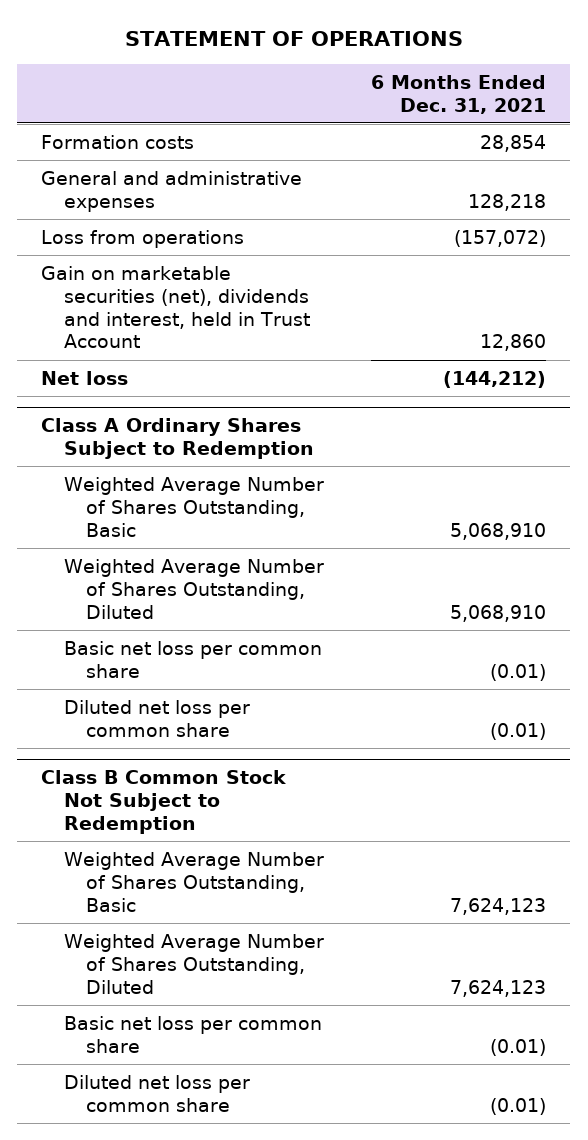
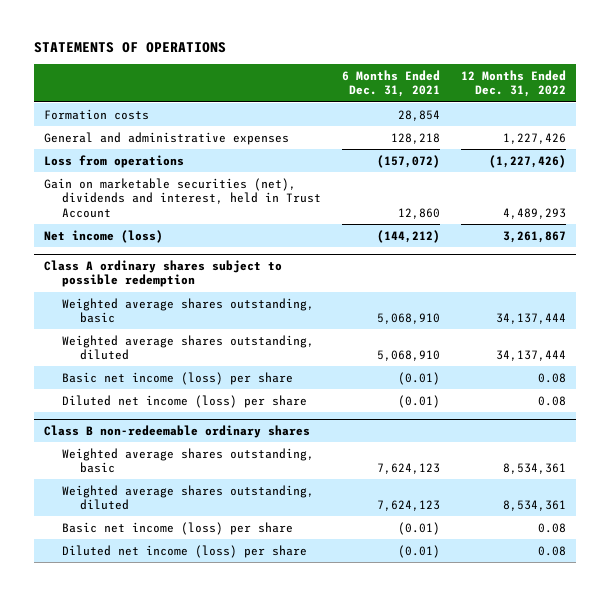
[124,30,463,46] STATEMENT OF OPERATIONS -> [33,42,226,54] STATEMENTS OF OPERATIONS
none -> [461,69,567,98] 12 Months Ended Dec. 31, 2022
[41,370,129,385] Net loss -> [44,229,164,243] Net income (loss)
[41,418,314,460] Class A Ordinary Shares Subject to Redemption -> [44,259,283,288] Class A ordinary shares subject to possible redemption
[63,476,324,537] Weighted Average Number of Shares Outstanding, Basic -> [62,297,315,324] Weighted average shares outstanding, basic
[63,558,324,619] Weighted Average Number of Shares Outstanding, Diluted -> [62,334,315,361] Weighted average shares outstanding, diluted
[63,640,322,678] Basic net loss per common share -> [62,371,294,385] Basic net income (loss) per share
[63,699,250,737] Diluted net loss per common share -> [62,394,308,408] Diluted net income (loss) per share
[41,770,287,834] Class B Common Stock Not Subject to Redemption -> [44,424,311,438] Class B non-redeemable ordinary shares
[63,851,324,912] Weighted Average Number of Shares Outstanding, Basic -> [62,447,315,474] Weighted average shares outstanding, basic
[63,933,324,994] Weighted Average Number of Shares Outstanding, Diluted -> [62,484,315,511] Weighted average shares outstanding, diluted
[63,1015,322,1053] Basic net loss per common share -> [62,521,294,535] Basic net income (loss) per share
[63,1074,250,1112] Diluted net loss per common share -> [62,544,308,558] Diluted net income (loss) per share

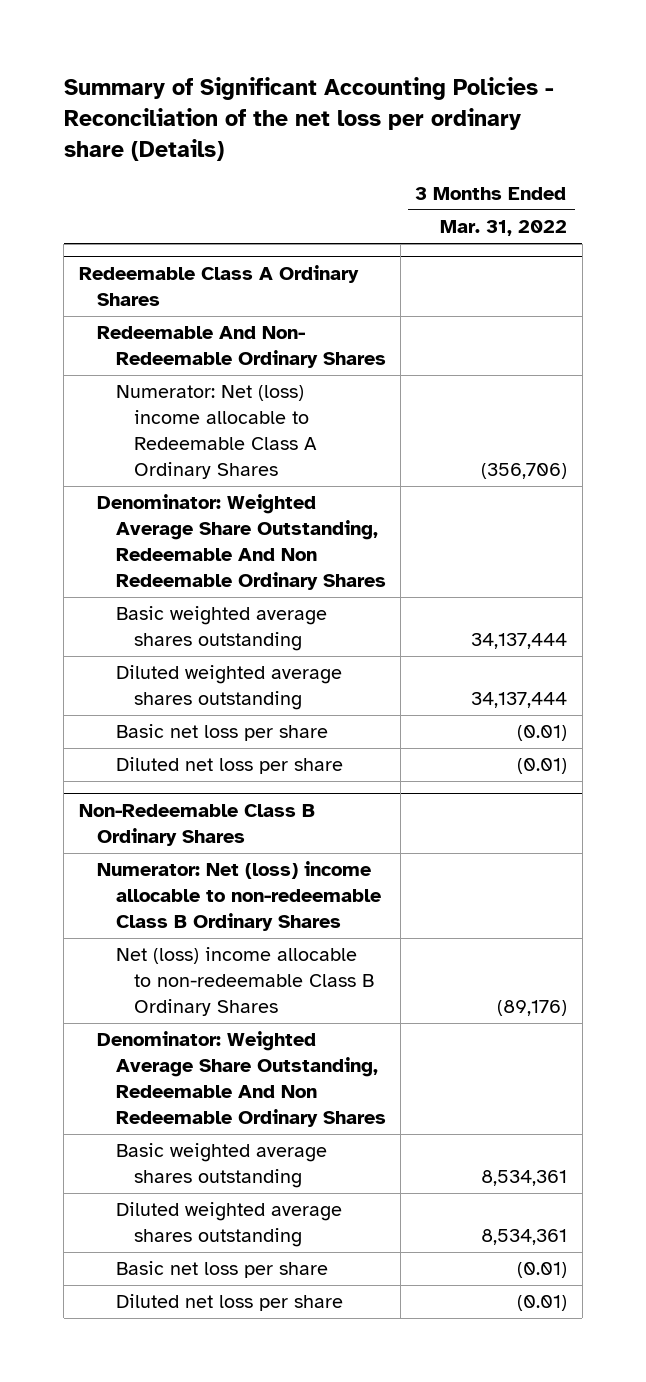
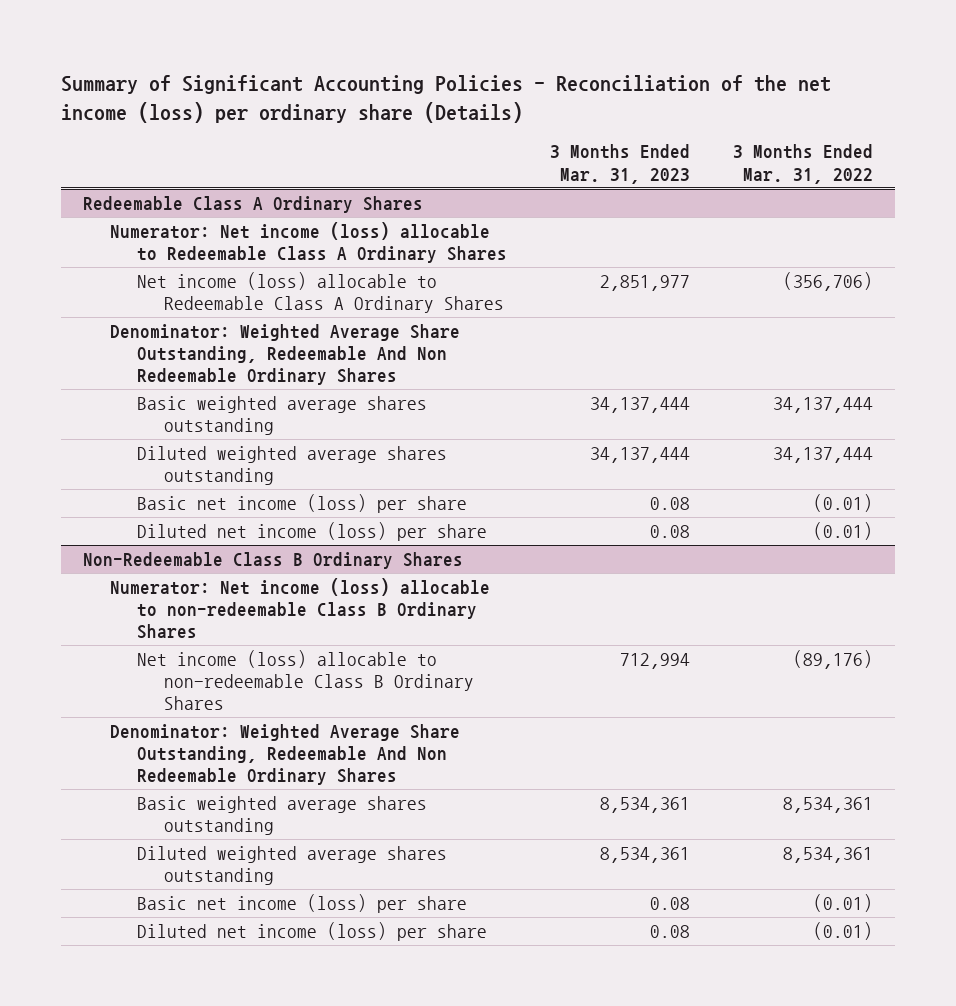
[63,76,554,161] Summary of Significant Accounting Policies - Reconciliation of the net loss per ordinary share (Details) -> [61,75,832,123] Summary of Significant Accounting Policies - Reconciliation of the net income (loss) per ordinary share (Details)
none -> [550,144,691,184] 3 Months Ended Mar. 31, 2023
[97,326,386,369] Redeemable And Non- Redeemable Ordinary Shares -> none
none -> [109,221,508,263] Numerator: Net income (loss) allocable to Redeemable Class A Ordinary Shares
[115,385,318,480] Numerator: Net (loss) income allocable to Redeemable Class A Ordinary Shares -> [137,271,505,313] Net income (loss) allocable to Redeemable Class A Ordinary Shares
[115,724,328,742] Basic net loss per share -> [137,493,468,513] Basic net income (loss) per share
[115,757,343,775] Diluted net loss per share -> [137,521,488,541] Diluted net income (loss) per share
[97,861,381,932] Numerator: Net (loss) income allocable to non-redeemable Class B Ordinary Shares -> [109,577,490,640] Numerator: Net income (loss) allocable to non-redeemable Class B Ordinary Shares
[115,947,375,1017] Net (loss) income allocable to non-redeemable Class B Ordinary Shares -> [137,649,475,711] Net income (loss) allocable to non-redeemable Class B Ordinary Shares
[115,1261,328,1279] Basic net loss per share -> [137,893,468,913] Basic net income (loss) per share
[115,1294,343,1312] Diluted net loss per share -> [137,921,488,941] Diluted net income (loss) per share

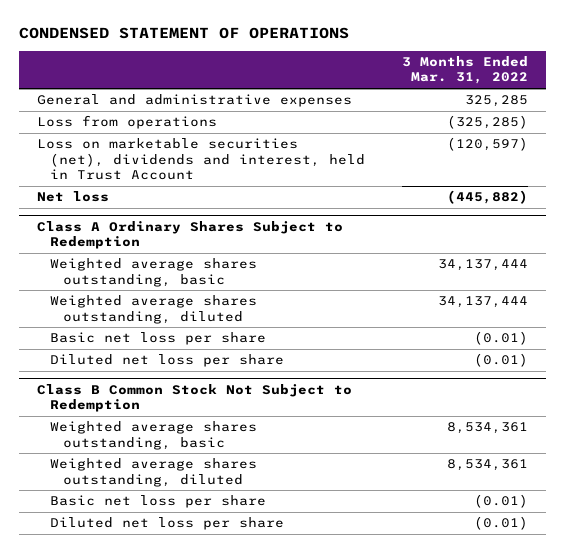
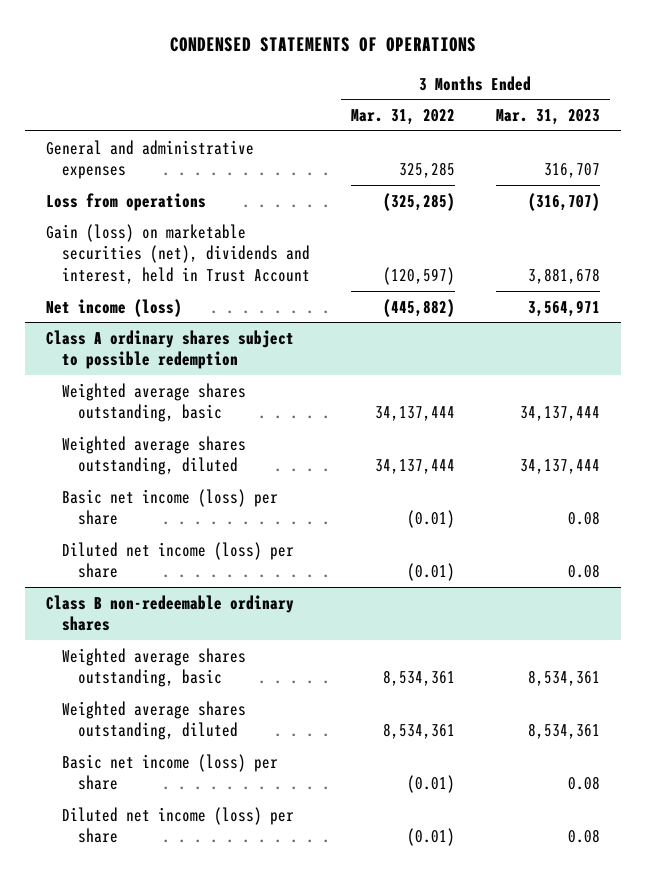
[18,27,349,40] CONDENSED STATEMENT OF OPERATIONS -> [169,37,476,53] CONDENSED STATEMENTS OF OPERATIONS
none -> [495,109,600,126] Mar. 31, 2023
[36,138,366,180] Loss on marketable securities (net), dividends and interest, held in Trust Account -> [45,223,310,285] Gain (loss) on marketable securities (net), dividends and interest, held in Trust Account
[36,191,109,203] Net loss -> [45,298,182,317] Net income (loss)
[36,221,343,250] Class A Ordinary Shares Subject to Redemption -> [45,329,294,370] Class A ordinary shares subject to possible redemption
[50,332,267,346] Basic net loss per share -> [61,488,278,526] Basic net income (loss) per share
[50,354,285,368] Diluted net loss per share -> [61,541,294,579] Diluted net income (loss) per share
[36,384,352,413] Class B Common Stock Not Subject to Redemption -> [45,594,294,632] Class B non-redeemable ordinary shares
[50,495,267,509] Basic net loss per share -> [61,753,278,791] Basic net income (loss) per share
[50,517,285,531] Diluted net loss per share -> [61,806,294,844] Diluted net income (loss) per share

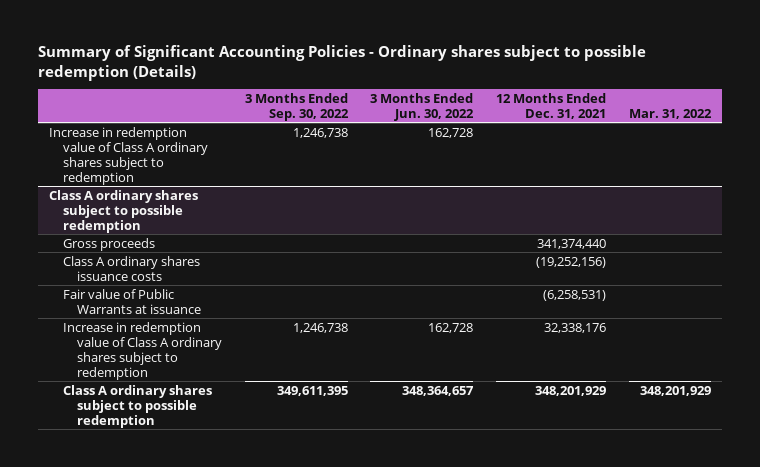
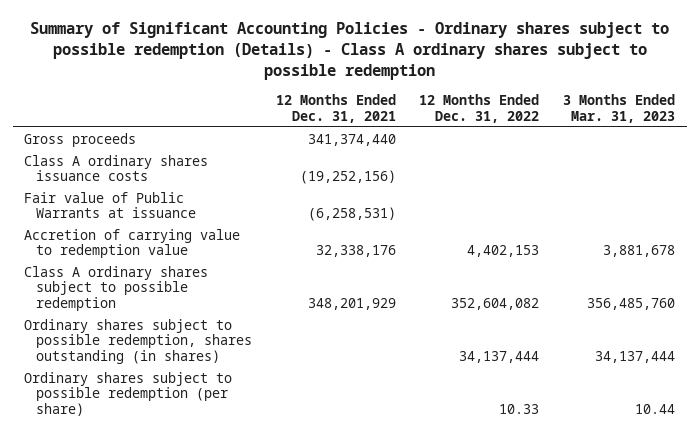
[37,45,646,81] Summary of Significant Accounting Policies - Ordinary shares subject to possible redemption (Details) -> [29,21,669,80] Summary of Significant Accounting Policies - Ordinary shares subject to possible redemption (Details) - Class A ordinary shares subject to possible redemption
[244,92,349,121] 3 Months Ended Sep. 30, 2022 -> none
[370,92,475,121] 3 Months Ended Jun. 30, 2022 -> none
[628,108,712,119] Mar. 31, 2022 -> none
none -> [419,94,540,123] 12 Months Ended Dec. 31, 2022
none -> [563,94,676,123] 3 Months Ended Mar. 31, 2023
[49,126,209,185] Increase in redemption value of Class A ordinary shares subject to redemption -> none
[49,189,199,233] Class A ordinary shares subject to possible redemption -> none
[63,321,222,380] Increase in redemption value of Class A ordinary shares subject to redemption -> [24,228,241,259] Accretion of carrying value to redemption value
none -> [24,318,252,365] Ordinary shares subject to possible redemption, shares outstanding (in shares)
none -> [24,371,233,417] Ordinary shares subject to possible redemption (per share)

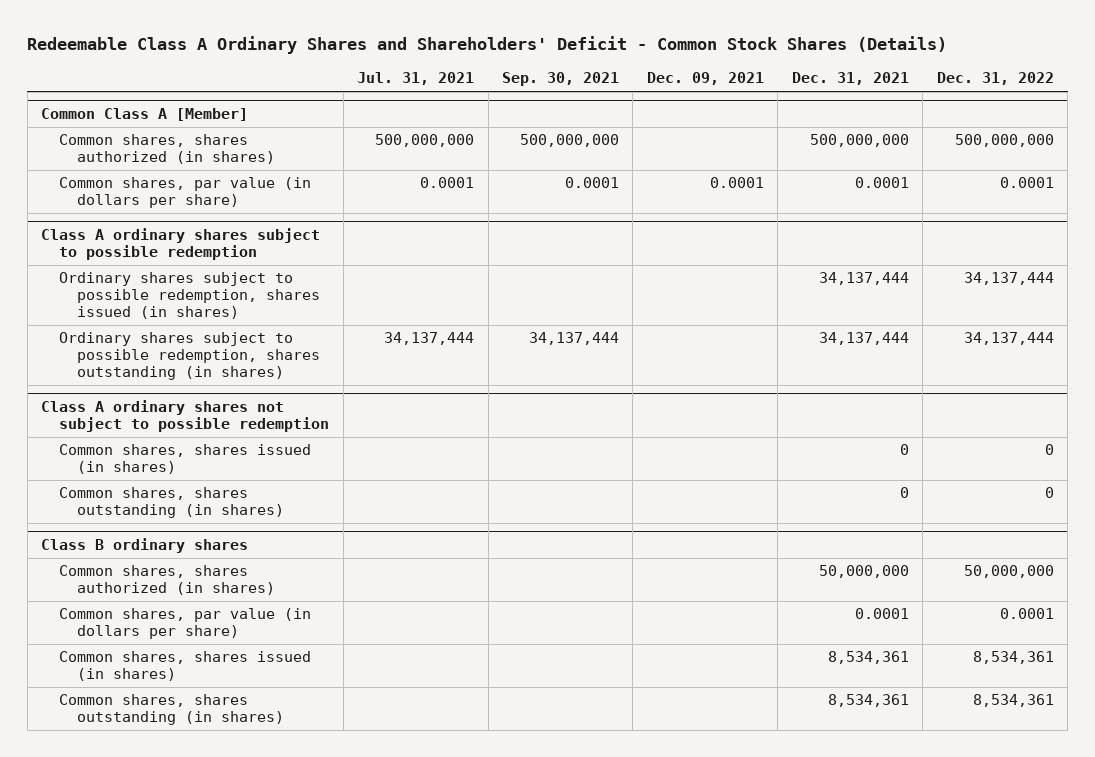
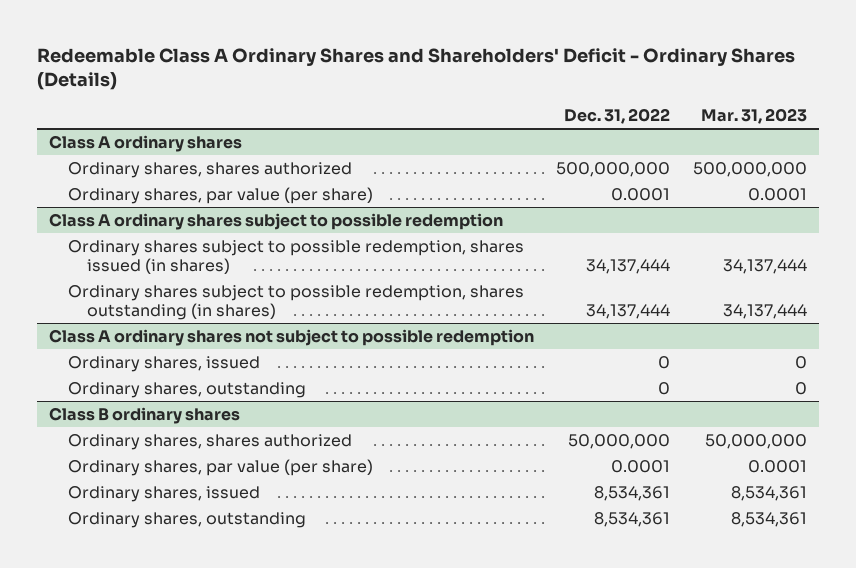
[27,36,948,55] Redeemable Class A Ordinary Shares and Shareholders' Deficit - Common Stock Shares (Details) -> [37,47,796,91] Redeemable Class A Ordinary Shares and Shareholders' Deficit - Ordinary Shares (Details)
[357,72,475,86] Jul. 31, 2021 -> none
[502,72,620,87] Sep. 30, 2021 -> none
[646,72,764,86] Dec. 09, 2021 -> none
[791,72,909,86] Dec. 31, 2021 -> none
none -> [701,108,808,125] Mar. 31, 2023
[41,107,249,121] Common Class A [Member] -> [48,134,242,152] Class A ordinary shares
[59,134,276,165] Common shares, shares authorized (in shares) -> [67,161,352,178] Ordinary shares, shares authorized
[59,177,312,209] Common shares, par value (in dollars per share) -> [67,186,373,204] Ordinary shares, par value (per share)
[59,444,312,475] Common shares, shares issued (in shares) -> [67,355,260,372] Ordinary shares, issued
[59,487,285,519] Common shares, shares outstanding (in shares) -> [67,381,306,398] Ordinary shares, outstanding
[59,565,276,596] Common shares, shares authorized (in shares) -> [67,433,352,450] Ordinary shares, shares authorized
[59,608,312,640] Common shares, par value (in dollars per share) -> [67,458,373,476] Ordinary shares, par value (per share)
[59,651,312,682] Common shares, shares issued (in shares) -> [67,485,260,502] Ordinary shares, issued
[59,694,285,726] Common shares, shares outstanding (in shares) -> [67,511,306,528] Ordinary shares, outstanding

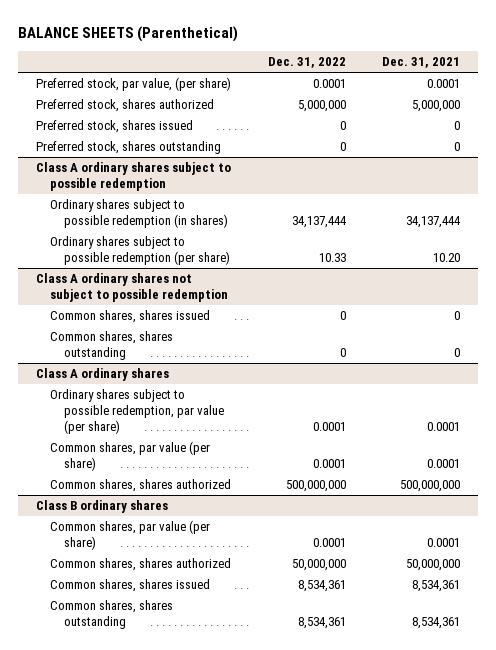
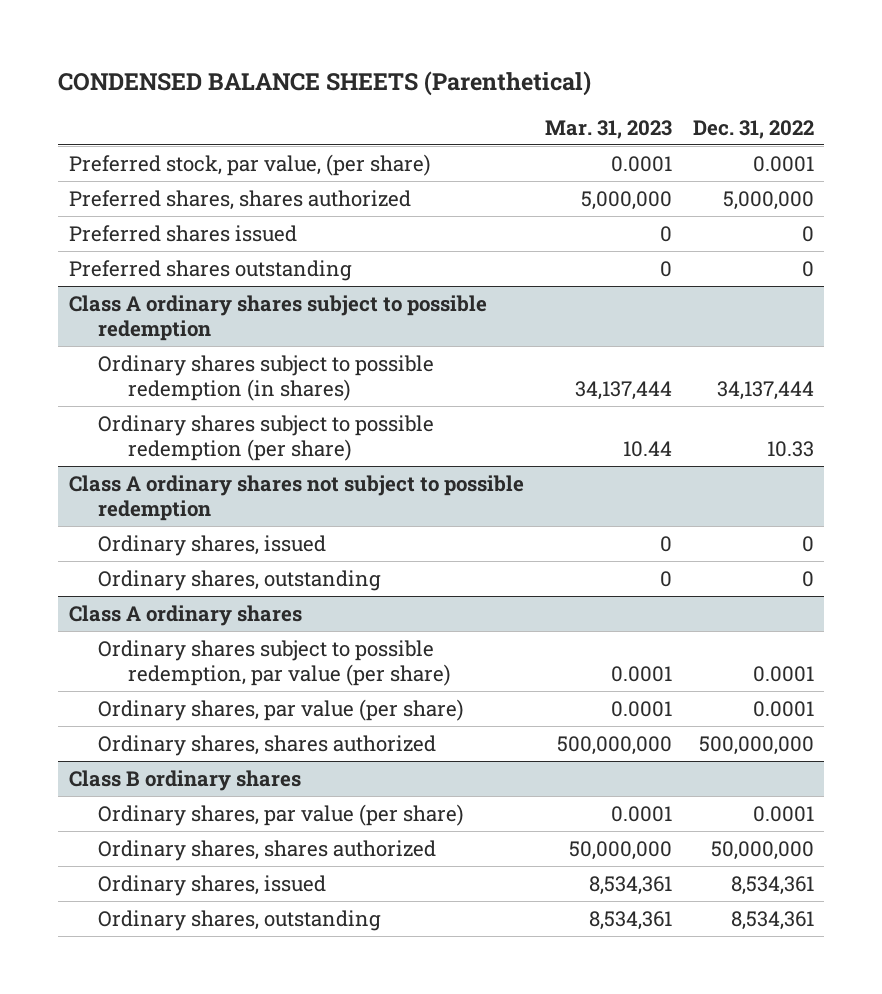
[17,25,238,42] BALANCE SHEETS (Parenthetical) -> [58,70,592,96] CONDENSED BALANCE SHEETS (Parenthetical)
[382,57,461,69] Dec. 31, 2021 -> none
none -> [544,119,672,139] Mar. 31, 2023
[36,99,215,113] Preferred stock, shares authorized -> [68,189,411,210] Preferred shares, shares authorized
[36,120,194,134] Preferred stock, shares issued -> [68,224,297,242] Preferred shares issued
[36,141,222,155] Preferred stock, shares outstanding -> [68,259,352,281] Preferred shares outstanding
[50,310,211,324] Common shares, shares issued -> [98,534,327,556] Ordinary shares, issued
[50,331,174,361] Common shares, shares outstanding -> [98,569,382,591] Ordinary shares, outstanding
[50,441,211,472] Common shares, par value (per share) -> [98,698,465,721] Ordinary shares, par value (per share)
[50,479,232,493] Common shares, shares authorized -> [98,734,437,756] Ordinary shares, shares authorized
[50,520,211,551] Common shares, par value (per share) -> [98,803,465,826] Ordinary shares, par value (per share)
[50,558,232,572] Common shares, shares authorized -> [98,839,437,861] Ordinary shares, shares authorized
[50,579,211,593] Common shares, shares issued -> [98,874,327,896] Ordinary shares, issued
[50,600,174,630] Common shares, shares outstanding -> [98,909,382,931] Ordinary shares, outstanding

